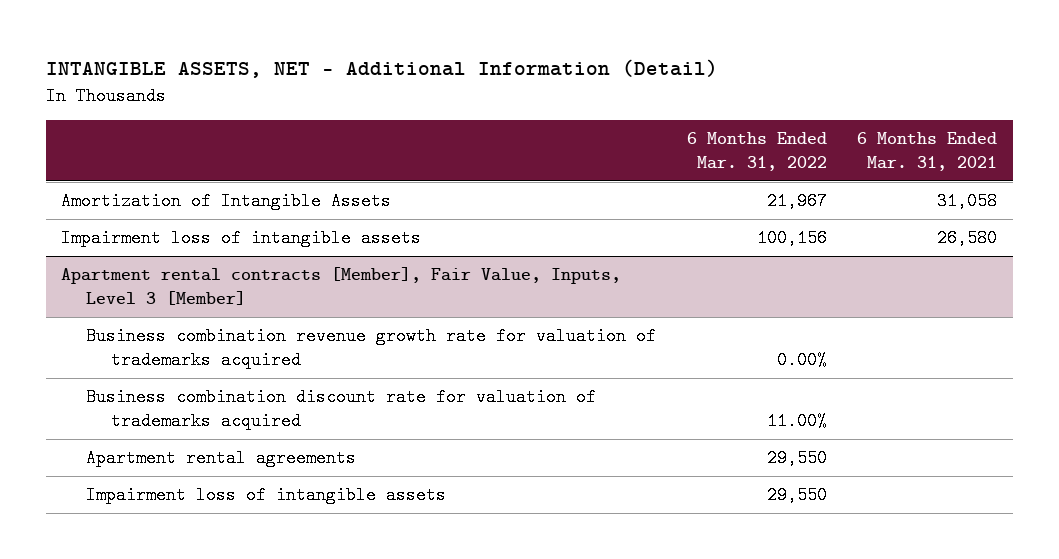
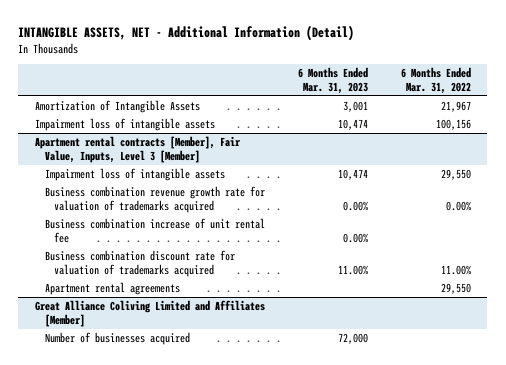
[857,132,998,172] 6 Months Ended Mar. 31, 2021 -> none
none -> [297,67,368,94] 6 Months Ended Mar. 31, 2023
[86,486,447,505] Impairment loss of intangible assets -> [44,168,225,182] Impairment loss of intangible assets
none -> [44,218,265,243] Business combination increase of unit rental fee
none -> [34,300,265,327] Great Alliance Coliving Limited and Affiliates [Member]
none -> [44,332,190,346] Number of businesses acquired

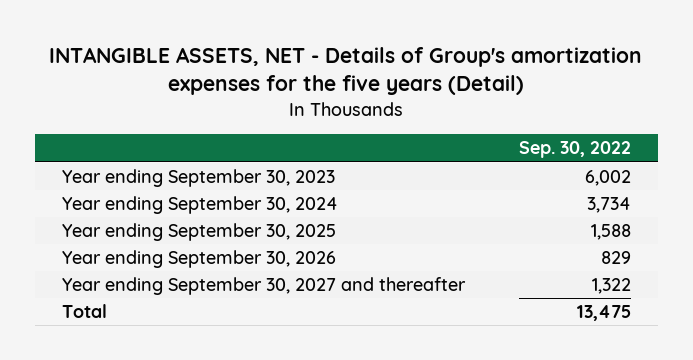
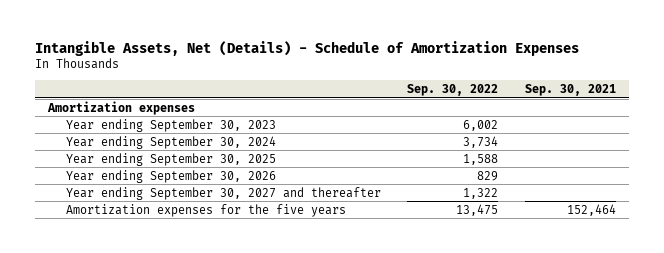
[49,47,643,96] INTANGIBLE ASSETS, NET - Details of Group's amortization expenses for the five years (Detail) -> [34,40,579,56] Intangible Assets, Net (Details) - Schedule of Amortization Expenses
none -> [524,83,616,96] Sep. 30, 2021
none -> [46,100,195,115] Amortization expenses
[61,304,107,319] Total -> [66,203,347,217] Amortization expenses for the five years

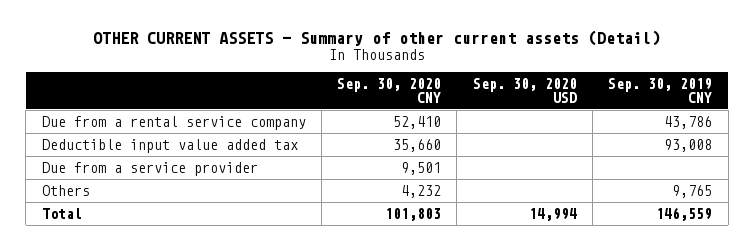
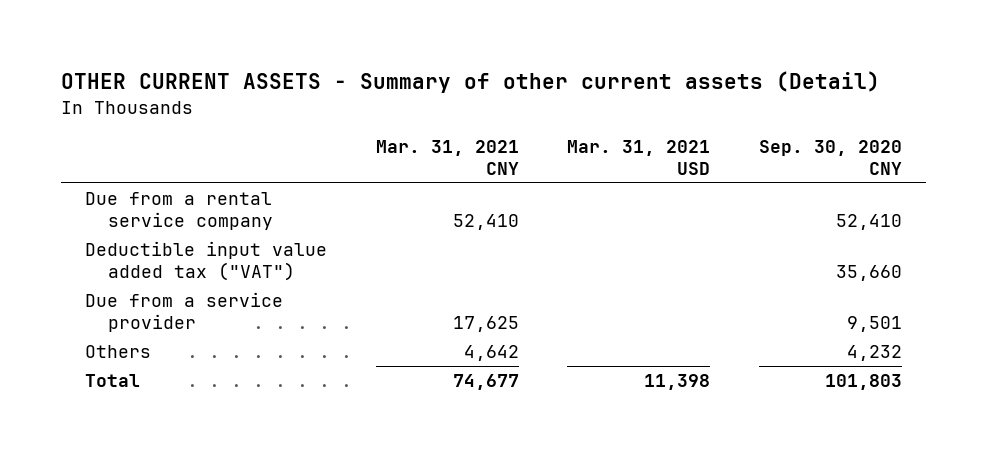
[472,77,577,103] Sep. 30, 2020 USD -> none
[608,77,713,103] Sep. 30, 2019 CNY -> none
none -> [375,140,519,175] Mar. 31, 2021 CNY
none -> [567,140,711,175] Mar. 31, 2021 USD
[41,138,298,153] Deductible input value added tax -> [85,241,328,281] Deductible input value added tax ("VAT")

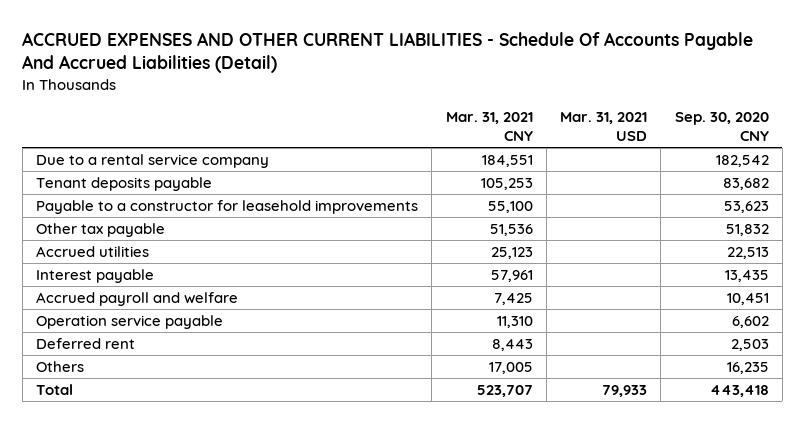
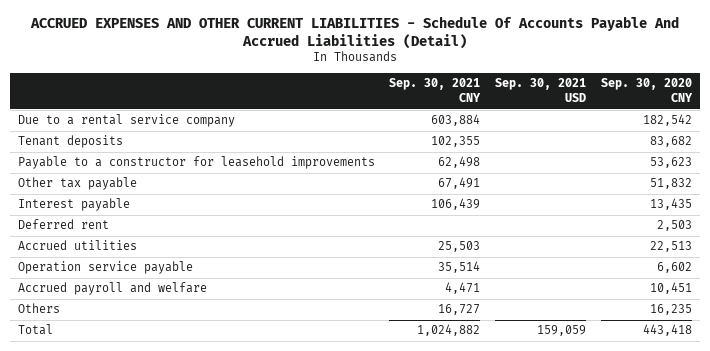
[445,111,533,141] Mar. 31, 2021 CNY -> none
[560,111,648,141] Mar. 31, 2021 USD -> none
none -> [389,78,482,103] Sep. 30, 2021 CNY
none -> [495,78,587,103] Sep. 30, 2021 USD
[36,176,213,191] Tenant deposits payable -> [17,135,123,149] Tenant deposits
[36,245,150,257] Accrued utilities -> [17,240,137,251] Accrued utilities
[36,314,224,329] Operation service payable -> [17,261,193,275] Operation service payable
[36,291,239,306] Accrued payroll and welfare -> [17,282,207,296] Accrued payroll and welfare

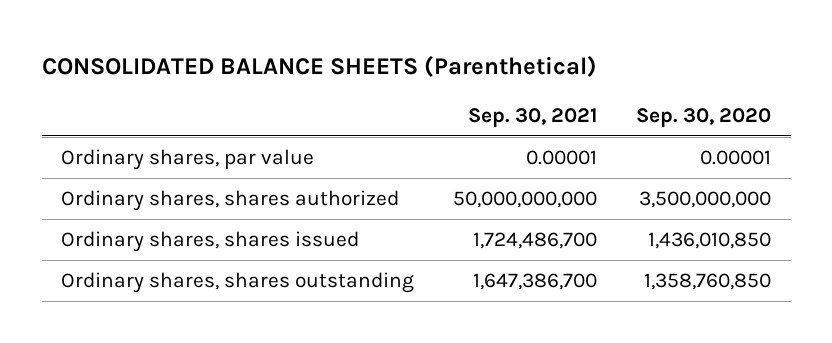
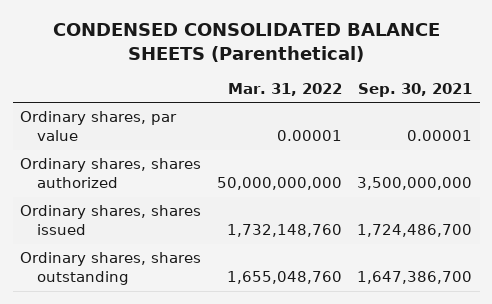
[41,55,597,78] CONSOLIDATED BALANCE SHEETS (Parenthetical) -> [53,23,441,62] CONDENSED CONSOLIDATED BALANCE SHEETS (Parenthetical)
[636,107,772,127] Sep. 30, 2020 -> none
none -> [227,83,342,97] Mar. 31, 2022
[453,191,598,209] 50,000,000,000 -> [357,177,473,191] 3,500,000,000

